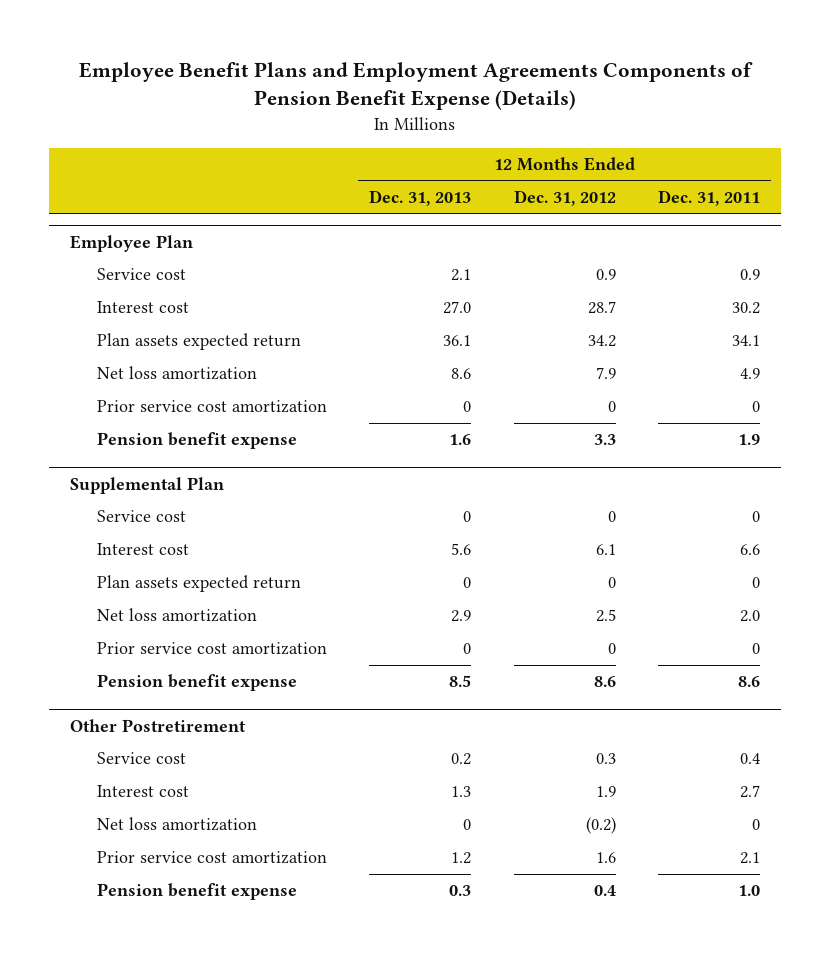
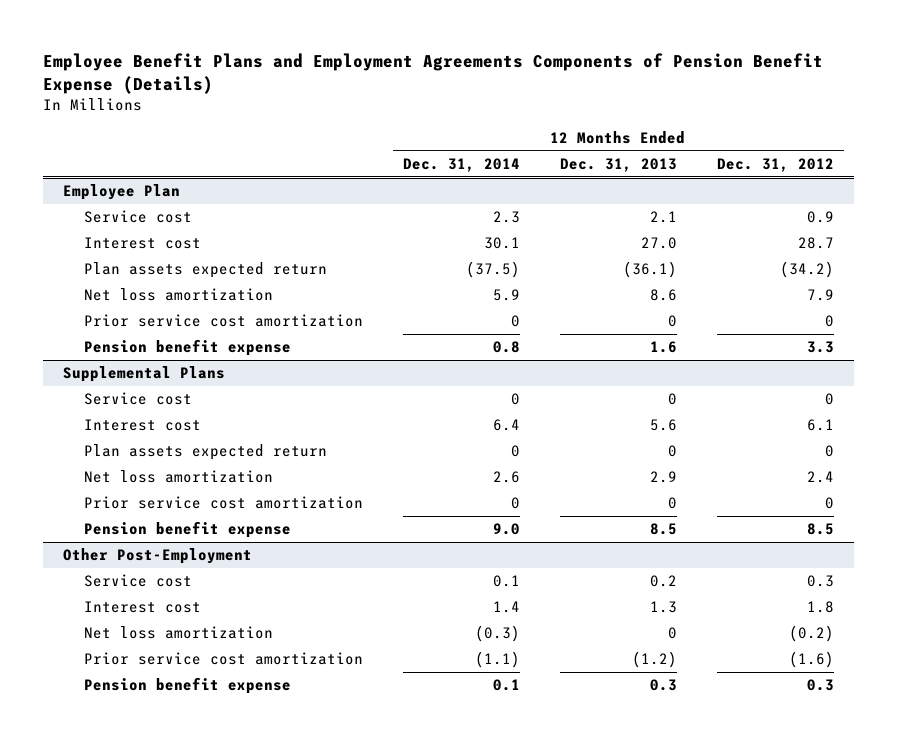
[658,189,761,206] Dec. 31, 2011 -> none
none -> [402,158,520,173] Dec. 31, 2014
[443,335,472,347] 36.1 -> [622,261,677,279] (36.1)
[587,335,616,348] 34.2 -> [779,261,834,279] (34.2)
[70,476,225,494] Supplemental Plan -> [63,366,226,383] Supplemental Plans
[595,609,616,623] 2.5 -> [806,471,834,484] 2.4
[70,718,247,732] Other Postretirement -> none
[593,676,616,688] 8.6 -> [806,523,834,536] 8.5
none -> [63,548,253,565] Other Post-Employment
[595,786,616,798] 1.9 -> [806,601,834,614] 1.8
[451,852,472,865] 1.2 -> [631,651,677,669] (1.2)
[595,852,616,864] 1.6 -> [788,651,834,669] (1.6)
[593,885,616,897] 0.4 -> [806,679,834,692] 0.3

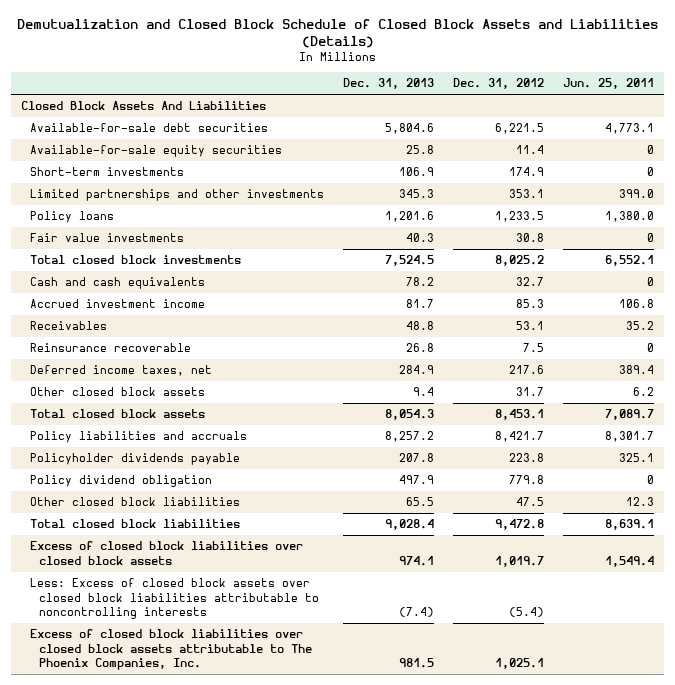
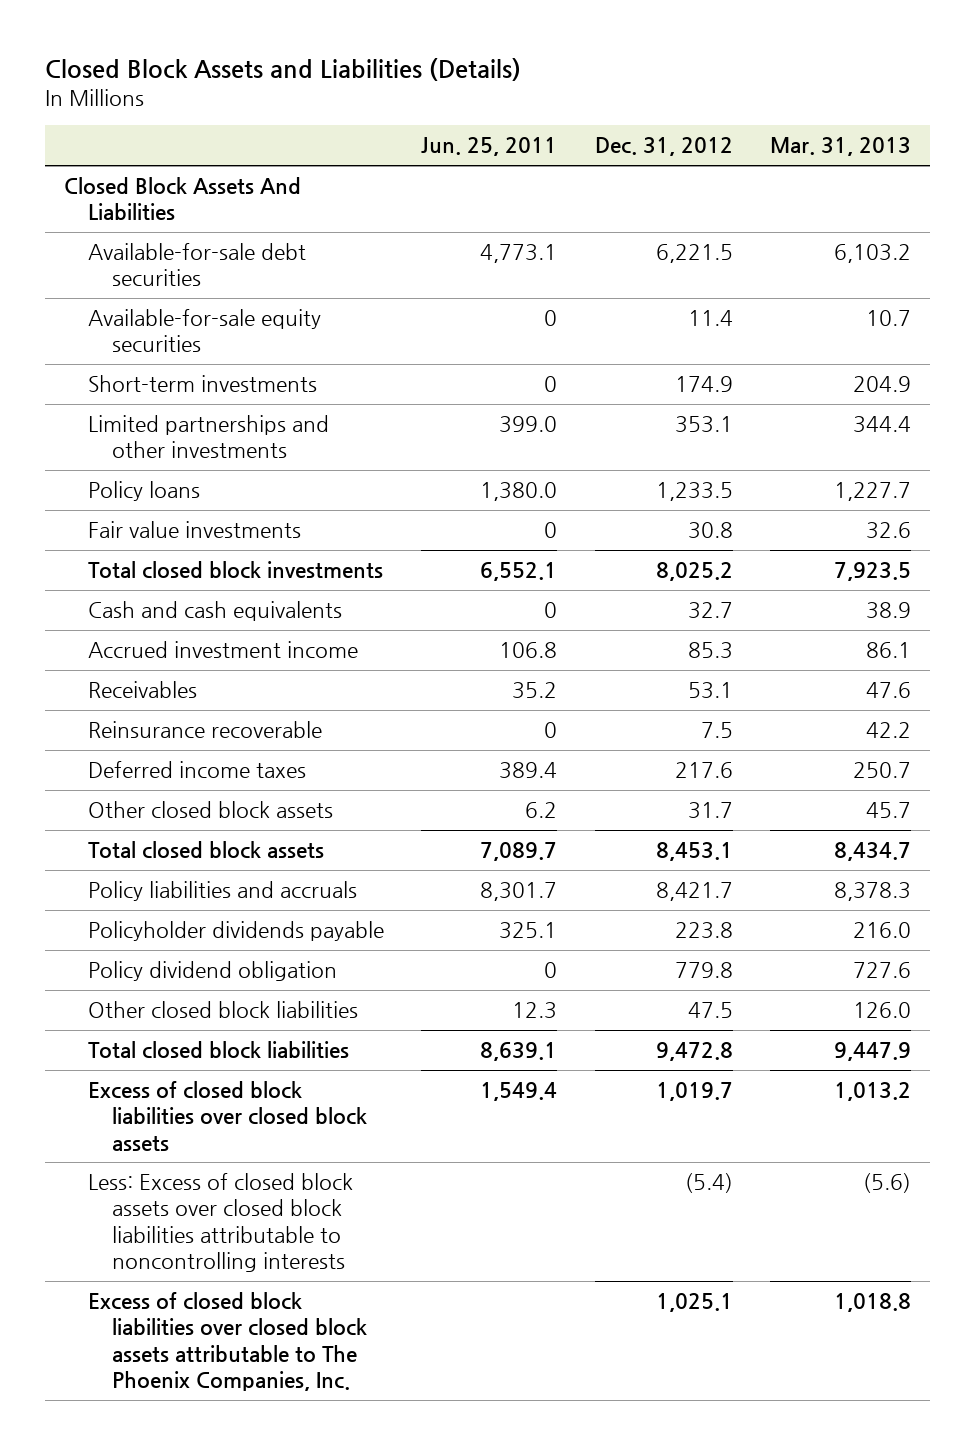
[16,18,658,48] Demutualization and Closed Block Schedule of Closed Block Assets and Liabilities (Details) -> [45,58,522,82] Closed Block Assets and Liabilities (Details)
[342,78,434,90] Dec. 31, 2013 -> none
none -> [769,137,911,157] Mar. 31, 2013
[29,365,212,377] Deferred income taxes, net -> [87,761,306,779] Deferred income taxes

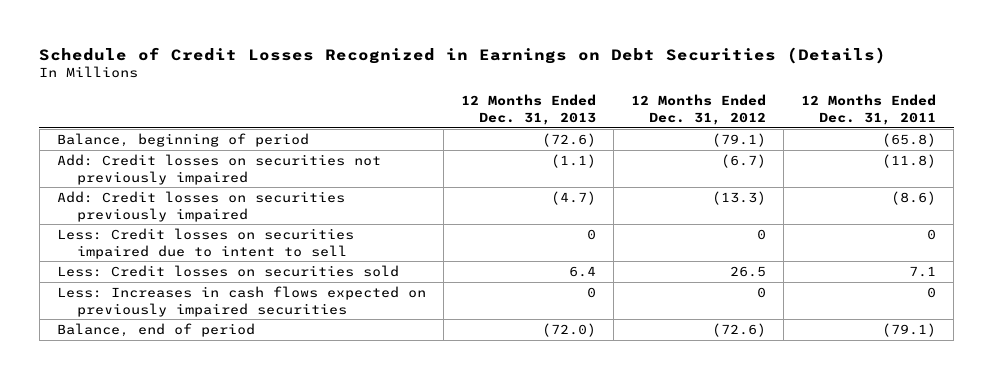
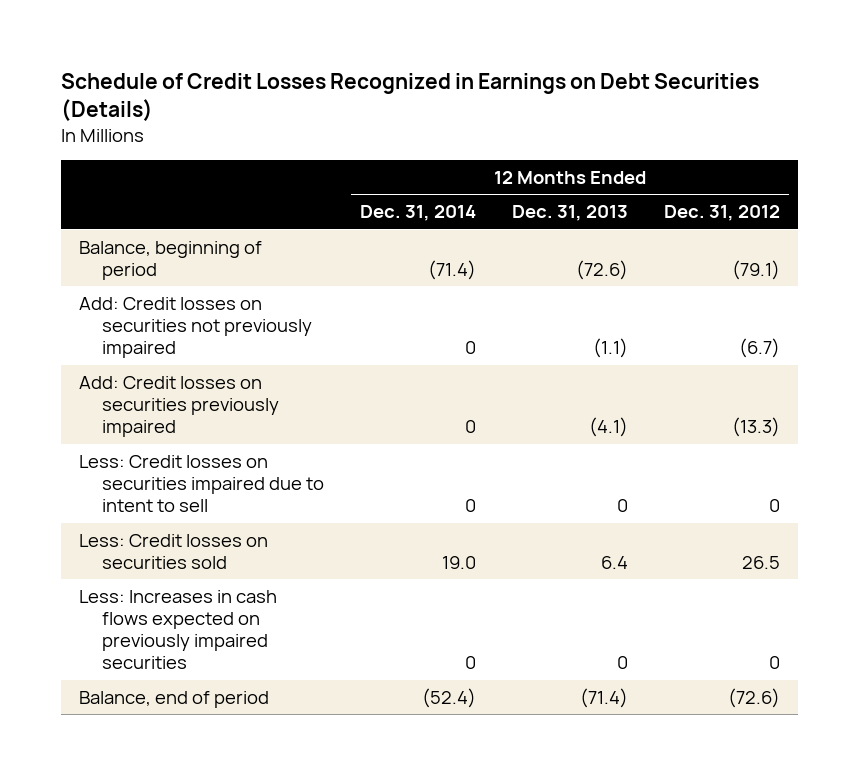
[801,94,937,125] 12 Months Ended Dec. 31, 2011 -> none
none -> [360,205,477,222] Dec. 31, 2014
[550,190,596,205] (4.7) -> [589,417,629,438] (4.1)
[541,322,596,337] (72.0) -> [580,687,629,708] (71.4)

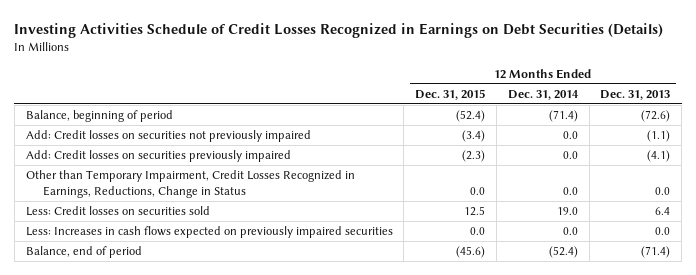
[60,73,759,122] Schedule of Credit Losses Recognized in Earnings on Debt Securities (Details) -> [14,23,664,39] Investing Activities Schedule of Credit Losses Recognized in Earnings on Debt Securities (Details)
[664,205,781,222] Dec. 31, 2012 -> none
none -> [415,89,486,101] Dec. 31, 2015
[78,454,325,513] Less: Credit losses on securities impaired due to intent to sell -> none
[465,341,477,355] 0 -> [562,131,578,140] 0.0
[465,420,477,434] 0 -> [562,151,578,160] 0.0
none -> [25,170,355,199] Other than Temporary Impairment, Credit Losses Recognized in Earnings, Reductions, Change in Status
[465,656,477,670] 0 -> [562,227,578,236] 0.0
[617,656,629,670] 0 -> [655,227,671,236] 0.0

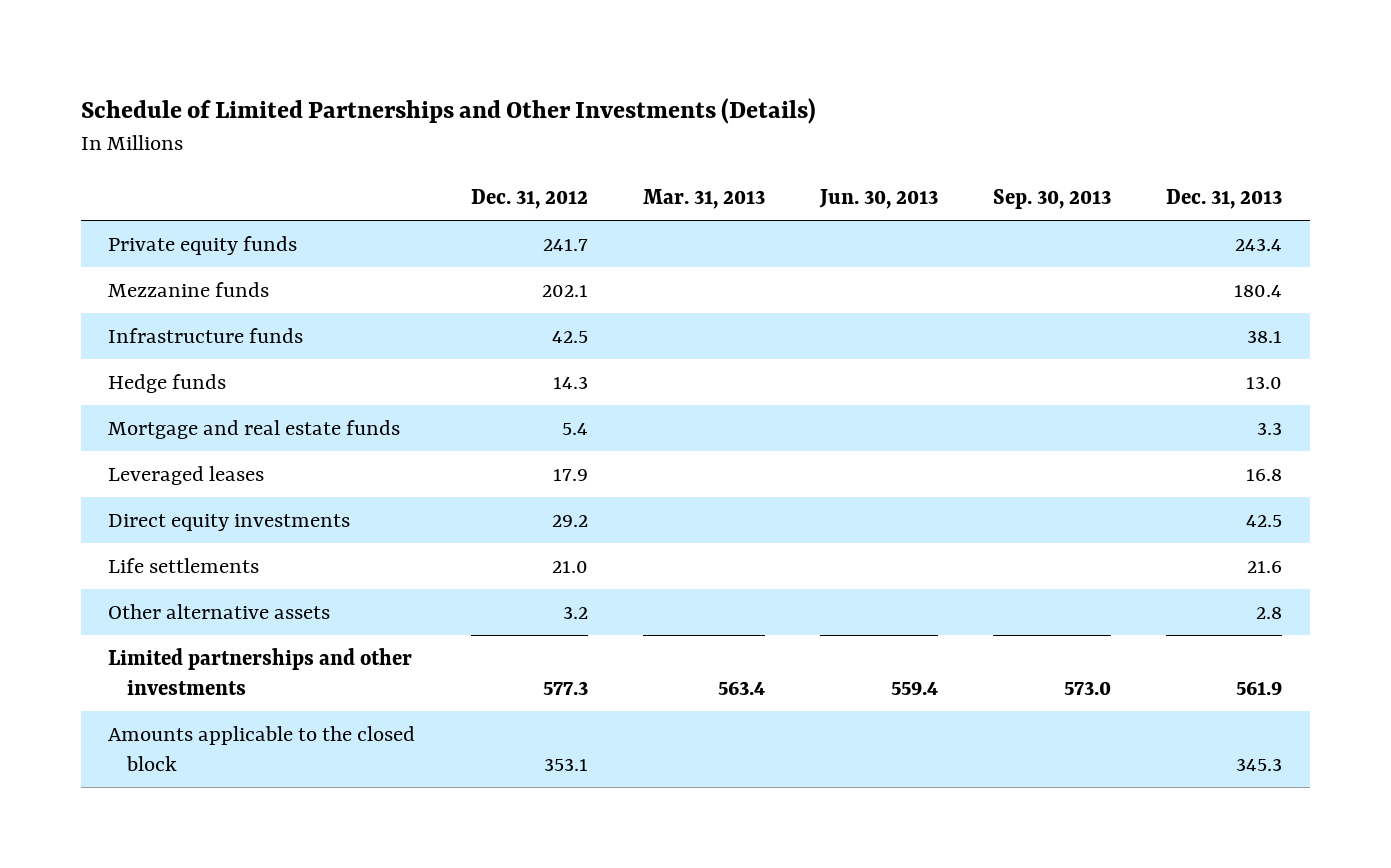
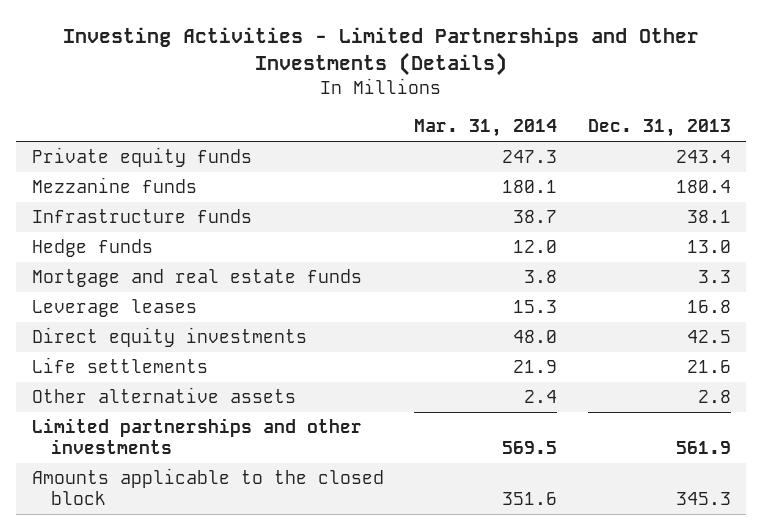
[80,98,816,125] Schedule of Limited Partnerships and Other Investments (Details) -> [63,27,700,77] Investing Activities - Limited Partnerships and Other Investments (Details)
[470,189,588,210] Dec. 31, 2012 -> none
[642,189,765,210] Mar. 31, 2013 -> none
[819,189,939,210] Jun. 30, 2013 -> none
[993,189,1112,210] Sep. 30, 2013 -> none
none -> [414,119,558,138] Mar. 31, 2014
[108,465,265,485] Leveraged leases -> [31,299,197,318] Leverage leases

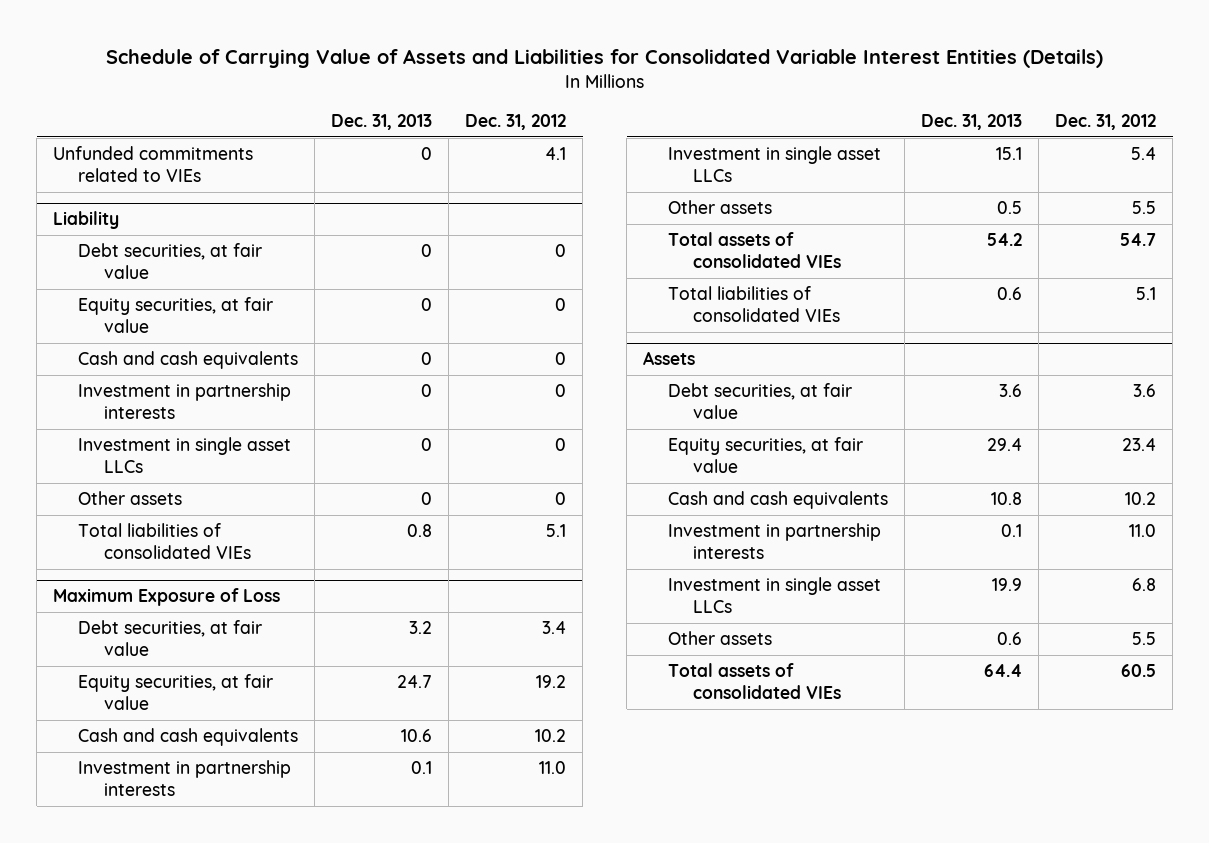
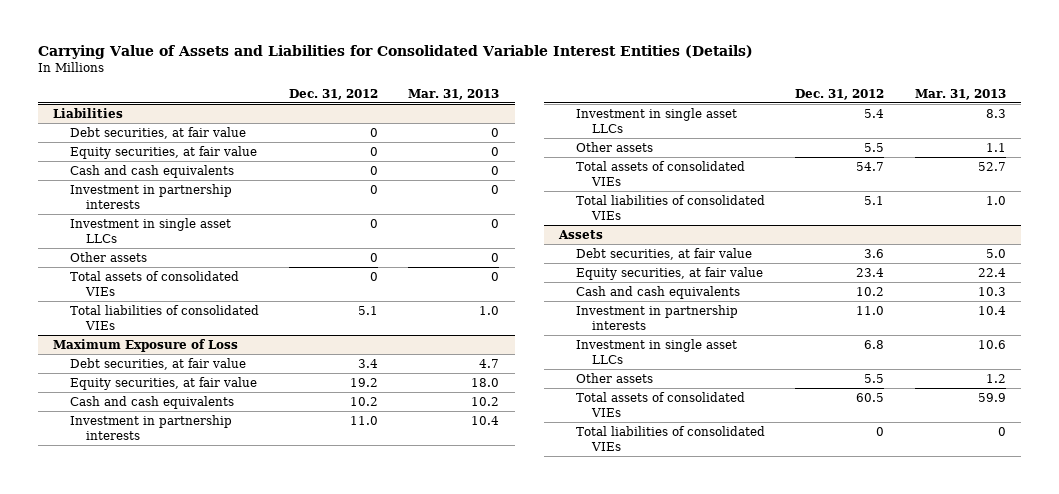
[105,48,1103,68] Schedule of Carrying Value of Assets and Liabilities for Consolidated Variable Interest Entities (Details) -> [37,45,753,60] Carrying Value of Assets and Liabilities for Consolidated Variable Interest Entities (Details)
[331,114,433,131] Dec. 31, 2013 -> none
none -> [408,88,500,100] Mar. 31, 2013
[53,145,254,183] Unfunded commitments related to VIEs -> none
[53,211,120,230] Liability -> none
none -> [53,107,124,118] Liabilities
none -> [69,270,239,296] Total assets of consolidated VIEs
none -> [575,425,765,451] Total liabilities of consolidated VIEs

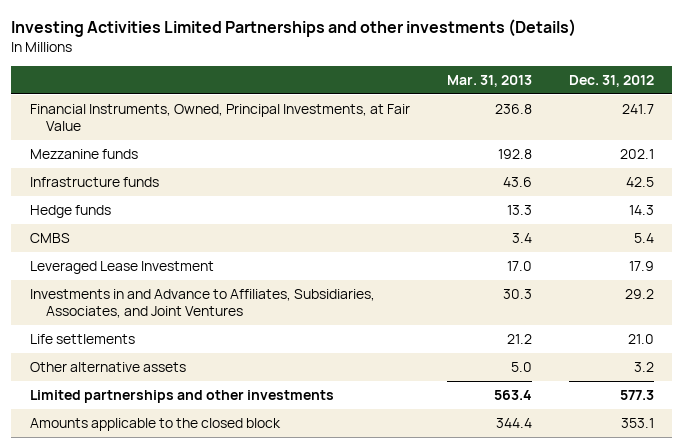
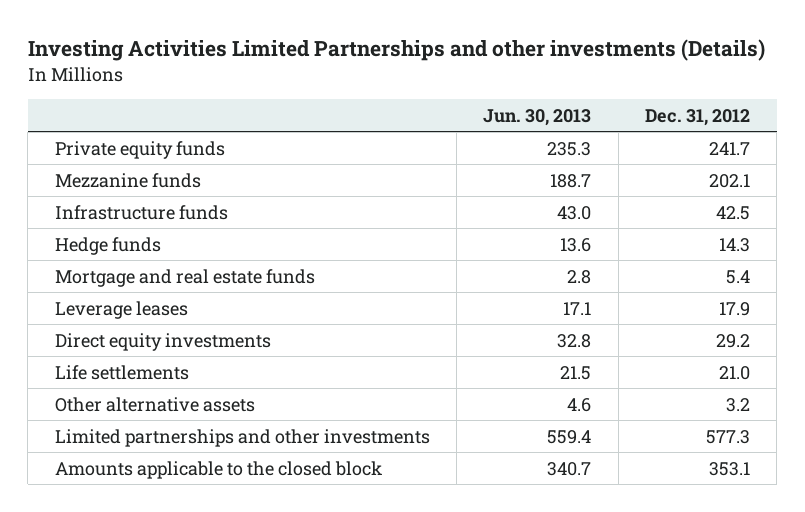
[446,75,532,88] Mar. 31, 2013 -> none
none -> [483,108,592,126] Jun. 30, 2013
[29,103,410,132] Financial Instruments, Owned, Principal Investments, at Fair Value -> [54,140,225,159] Private equity funds
[29,232,70,243] CMBS -> [54,268,315,287] Mortgage and real estate funds
[29,260,214,274] Leveraged Lease Investment -> [54,300,188,319] Leverage leases
[29,288,375,319] Investments in and Advance to Affiliates, Subsidiaries, Associates, and Joint Ventures -> [54,332,271,351] Direct equity investments

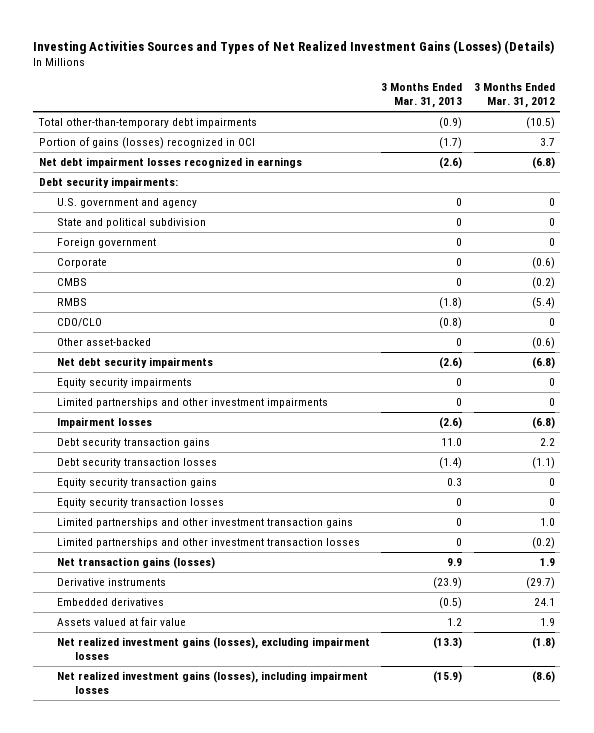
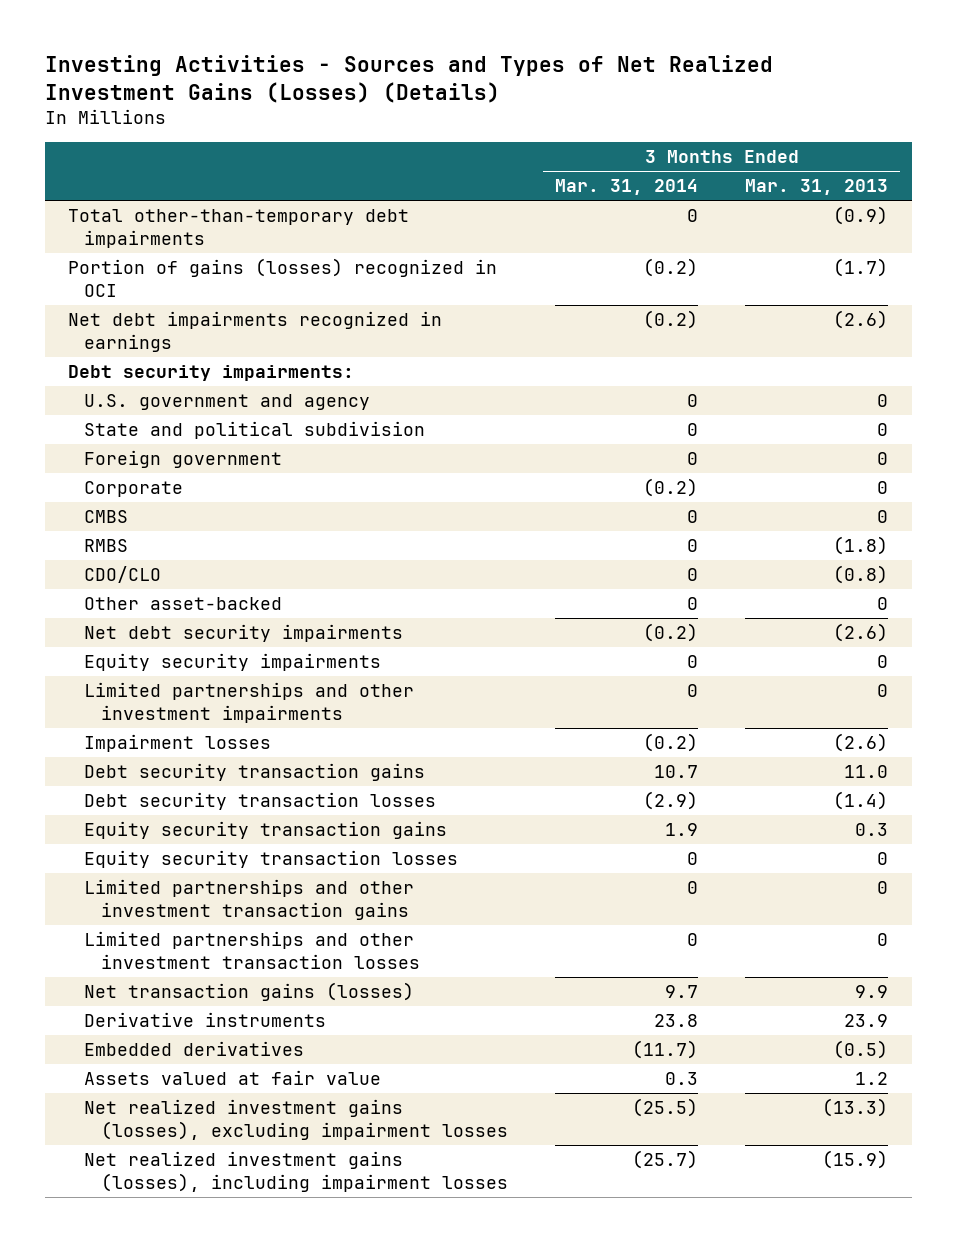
[33,39,555,54] Investing Activities Sources and Types of Net Realized Investment Gains (Losses) (Details) -> [44,55,773,104] Investing Activities - Sources and Types of Net Realized Investment Gains (Losses) (Details)
[473,83,555,109] 3 Months Ended Mar. 31, 2012 -> none
none -> [555,179,699,196] Mar. 31, 2014
[38,156,302,168] Net debt impairment losses recognized in earnings -> [68,310,443,353] Net debt impairments recognized in earnings
[433,576,463,589] (23.9) -> [844,1013,889,1027] 23.9

